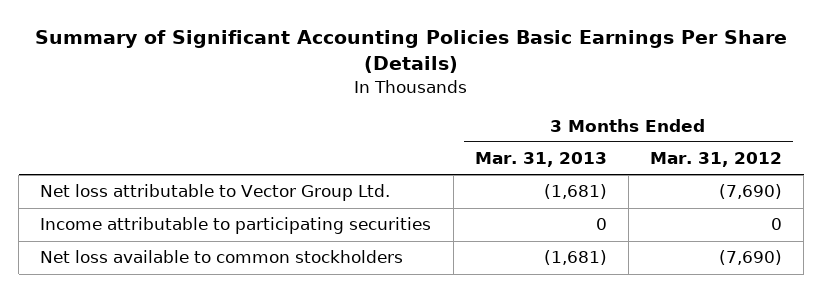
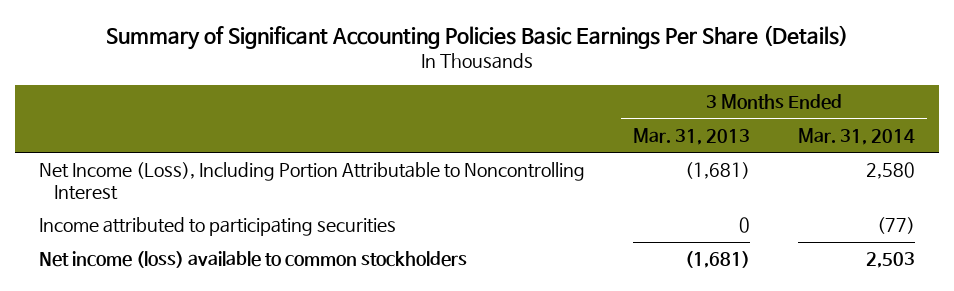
[650,152,783,168] Mar. 31, 2012 -> none
none -> [798,127,916,145] Mar. 31, 2014
[40,184,391,202] Net loss attributable to Vector Group Ltd. -> [38,162,585,200] Net Income (Loss), Including Portion Attributable to Noncontrolling Interest
[40,217,432,235] Income attributable to participating securities -> [38,217,396,237] Income attributed to participating securities
[40,250,404,264] Net loss available to common stockholders -> [38,251,467,269] Net income (loss) available to common stockholders

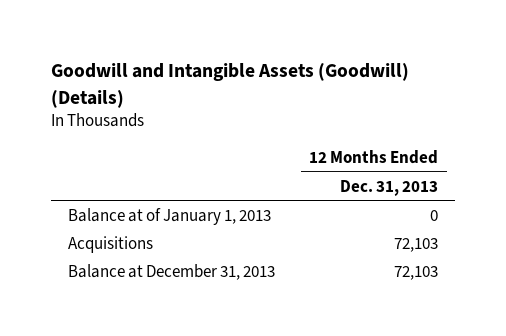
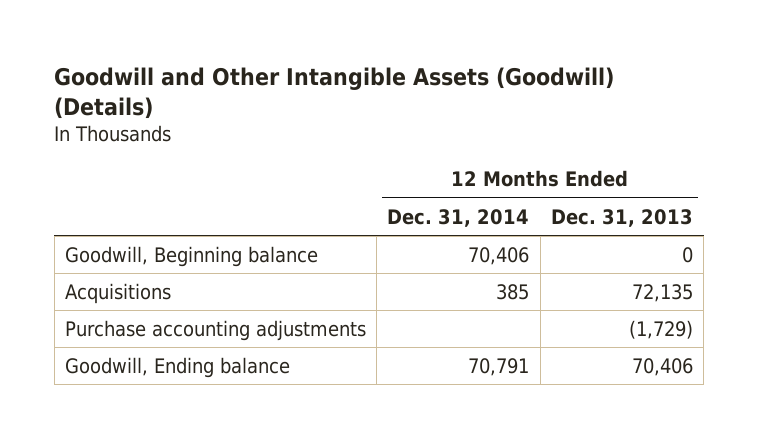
[51,63,410,108] Goodwill and Intangible Assets (Goodwill) (Details) -> [54,66,615,119] Goodwill and Other Intangible Assets (Goodwill) (Details)
none -> [387,208,530,227] Dec. 31, 2014
[68,263,276,280] Balance at December 31, 2013 -> none
[68,207,272,225] Balance at of January 1, 2013 -> [65,245,319,267] Goodwill, Beginning balance
[394,237,439,252] 72,103 -> [631,283,693,302] 72,135
none -> [65,319,367,341] Purchase accounting adjustments
none -> [65,356,291,378] Goodwill, Ending balance

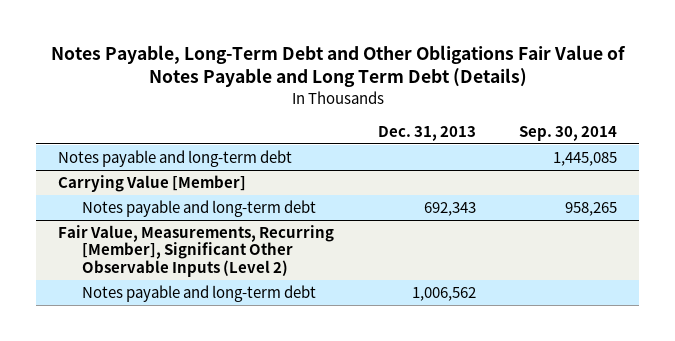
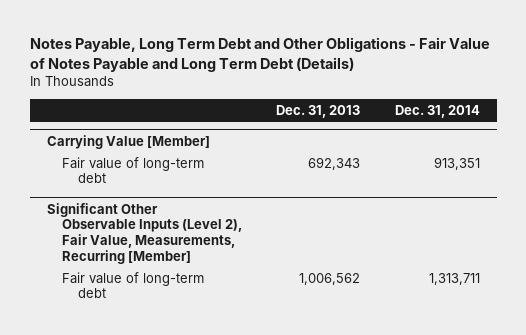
[50,44,626,88] Notes Payable, Long-Term Debt and Other Obligations Fair Value of Notes Payable and Long Term Debt (Details) -> [29,37,490,73] Notes Payable, Long Term Debt and Other Obligations - Fair Value of Notes Payable and Long Term Debt (Details)
[519,125,618,141] Sep. 30, 2014 -> none
none -> [394,104,480,118] Dec. 31, 2014
[58,149,293,167] Notes payable and long-term debt -> none
[82,199,317,217] Notes payable and long-term debt -> [62,156,205,184] Fair value of long-term debt
[58,224,335,277] Fair Value, Measurements, Recurring [Member], Significant Other Observable Inputs (Level 2) -> [46,202,243,265] Significant Other Observable Inputs (Level 2), Fair Value, Measurements, Recurring [Member]
[82,284,317,302] Notes payable and long-term debt -> [62,271,205,299] Fair value of long-term debt

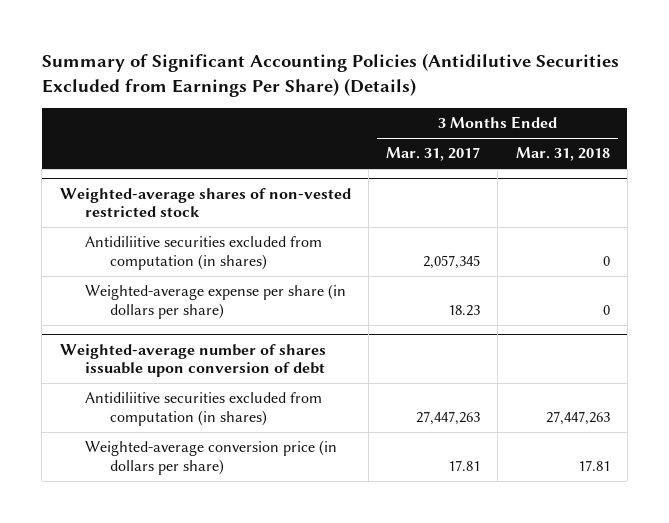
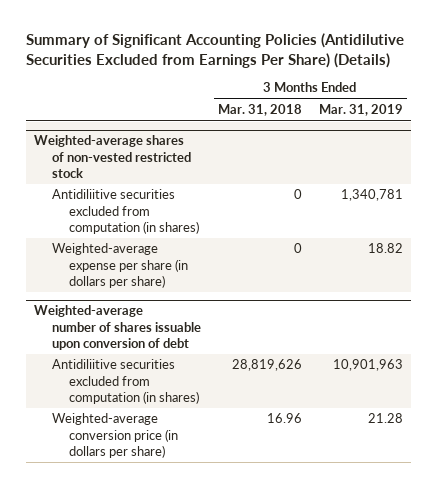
[386,147,481,162] Mar. 31, 2017 -> none
none -> [318,104,403,117] Mar. 31, 2019
[545,410,610,425] 27,447,263 -> [231,359,302,372] 28,819,626
[577,459,610,471] 17.81 -> [266,413,302,424] 16.96

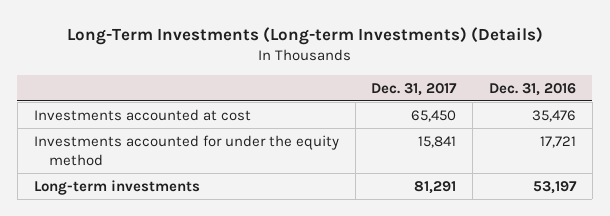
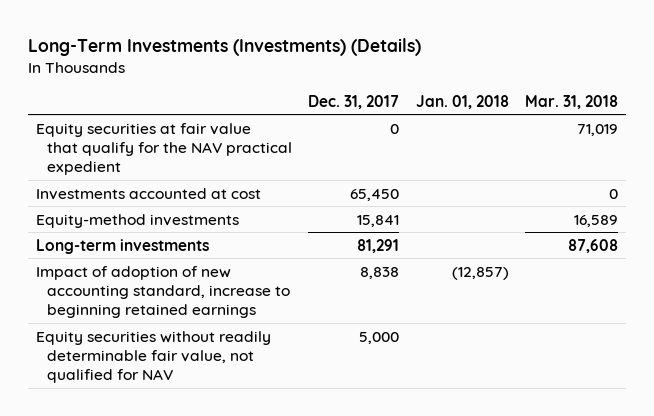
[66,27,543,46] Long-Term Investments (Long-term Investments) (Details) -> [27,37,421,56] Long-Term Investments (Investments) (Details)
[488,82,576,96] Dec. 31, 2016 -> none
none -> [415,94,509,109] Jan. 01, 2018
none -> [524,94,618,109] Mar. 31, 2018
none -> [36,122,292,176] Equity securities at fair value that qualify for the NAV practical expedient
[33,134,339,166] Investments accounted for under the equity method -> [36,213,240,228] Equity-method investments
none -> [36,265,290,319] Impact of adoption of new accounting standard, increase to beginning retained earnings
none -> [36,330,272,384] Equity securities without readily determinable fair value, not qualified for NAV

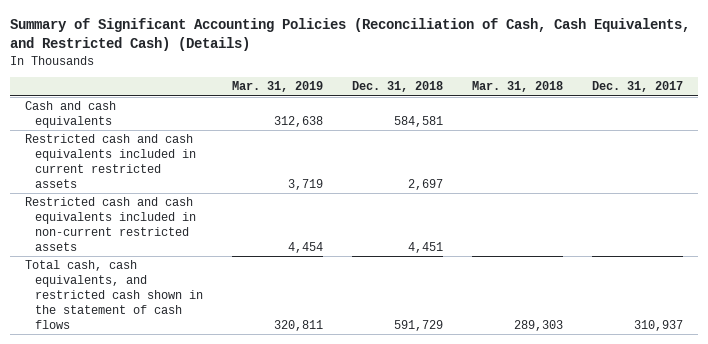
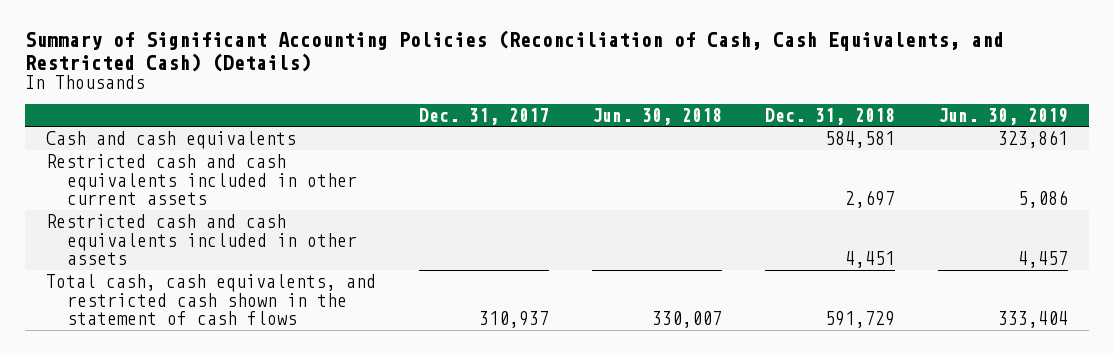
[231,81,323,93] Mar. 31, 2019 -> none
[472,81,564,93] Mar. 31, 2018 -> none
none -> [592,107,723,125] Jun. 30, 2018
none -> [938,107,1069,125] Jun. 30, 2019
[24,134,196,188] Restricted cash and cash equivalents included in current restricted assets -> [46,154,357,206] Restricted cash and cash equivalents included in other current assets
[24,197,196,251] Restricted cash and cash equivalents included in non-current restricted assets -> [46,214,357,266] Restricted cash and cash equivalents included in other assets

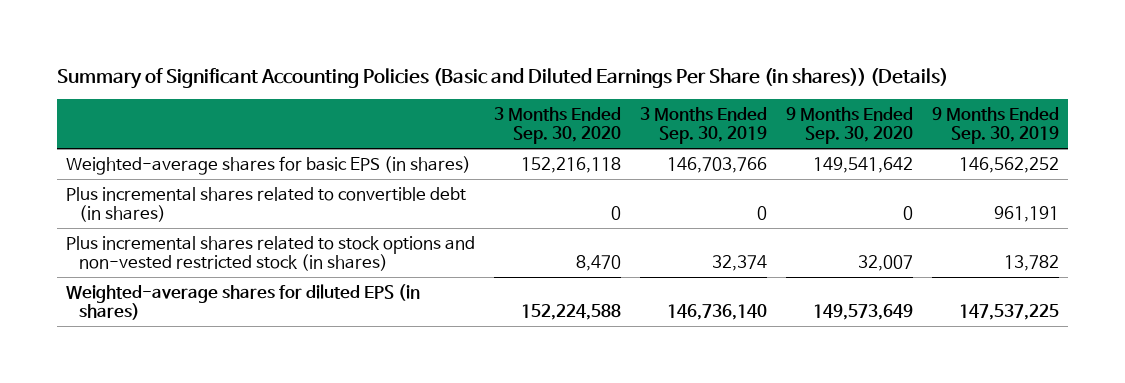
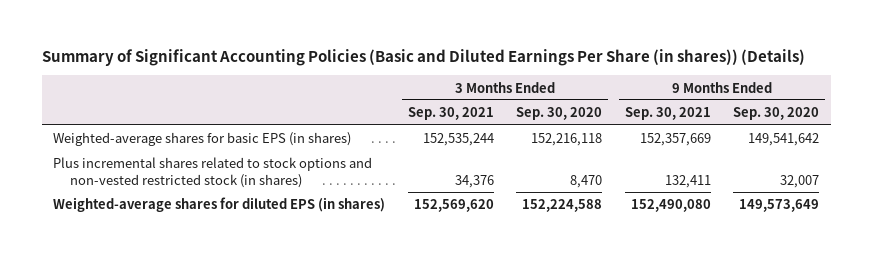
[640,106,768,145] 3 Months Ended Sep. 30, 2019 -> none
[931,106,1059,145] 9 Months Ended Sep. 30, 2019 -> none
none -> [407,107,494,121] Sep. 30, 2021
none -> [624,107,711,121] Sep. 30, 2021
[66,186,467,223] Plus incremental shares related to convertible debt (in shares) -> none

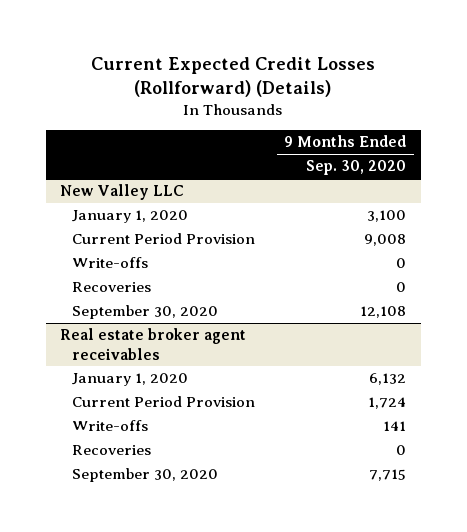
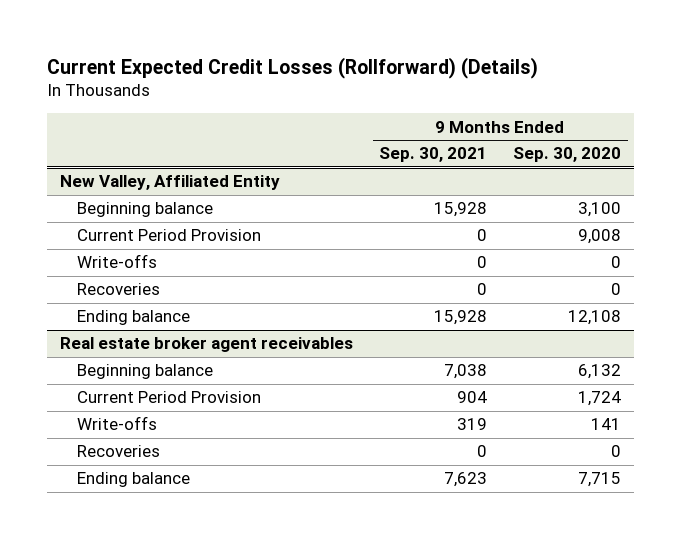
none -> [379,147,488,163] Sep. 30, 2021
[60,184,185,201] New Valley LLC -> none
none -> [60,175,281,191] New Valley, Affiliated Entity
[71,210,188,224] January 1, 2020 -> [76,202,213,218] Beginning balance
[71,305,218,320] September 30, 2020 -> [76,310,190,326] Ending balance
[71,373,188,387] January 1, 2020 -> [76,364,213,380] Beginning balance
[71,468,218,483] September 30, 2020 -> [76,472,190,488] Ending balance

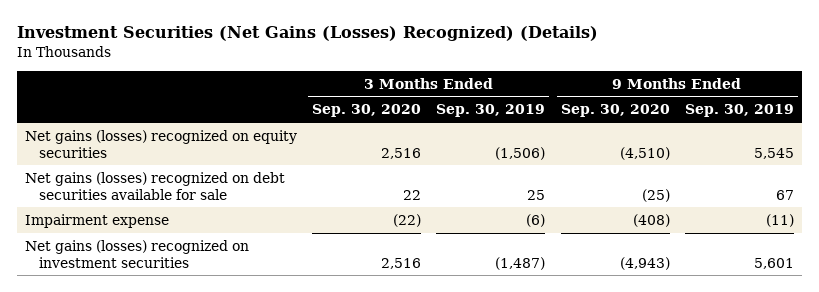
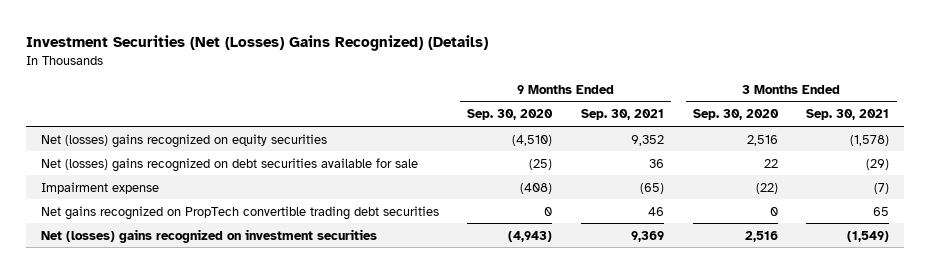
[16,26,598,42] Investment Securities (Net Gains (Losses) Recognized) (Details) -> [26,34,489,51] Investment Securities (Net (Losses) Gains Recognized) (Details)
[436,104,546,118] Sep. 30, 2019 -> none
[685,104,795,118] Sep. 30, 2019 -> none
none -> [581,109,665,121] Sep. 30, 2021
none -> [806,109,890,121] Sep. 30, 2021
[24,129,297,158] Net gains (losses) recognized on equity securities -> [40,133,327,148] Net (losses) gains recognized on equity securities
[24,171,285,200] Net gains (losses) recognized on debt securities available for sale -> [40,157,418,172] Net (losses) gains recognized on debt securities available for sale
none -> [40,205,439,220] Net gains recognized on PropTech convertible trading debt securities
[24,239,249,268] Net gains (losses) recognized on investment securities -> [40,228,377,243] Net (losses) gains recognized on investment securities

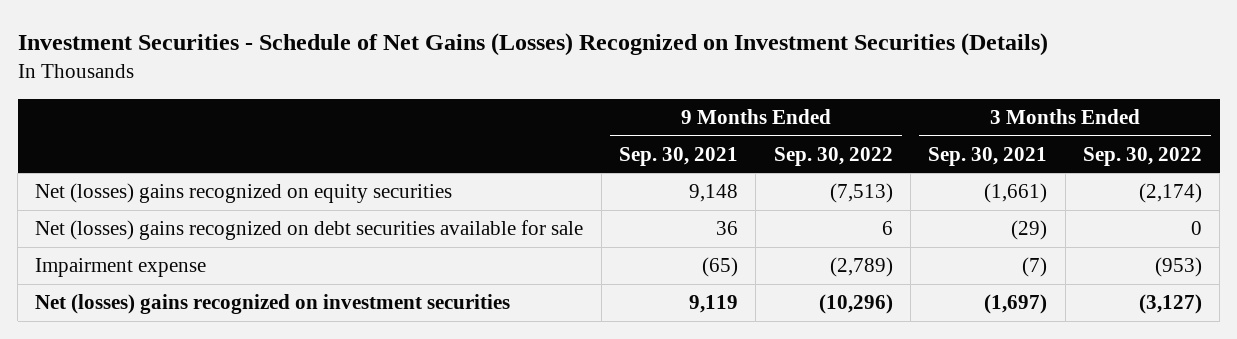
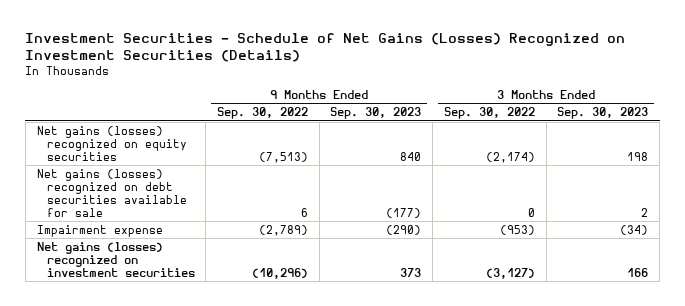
[619,146,739,166] Sep. 30, 2021 -> none
[928,146,1048,166] Sep. 30, 2021 -> none
none -> [330,107,422,120] Sep. 30, 2023
none -> [557,107,649,120] Sep. 30, 2023
[35,183,453,204] Net (losses) gains recognized on equity securities -> [36,125,187,161] Net gains (losses) recognized on equity securities
[35,220,584,241] Net (losses) gains recognized on debt securities available for sale -> [36,168,187,217] Net gains (losses) recognized on debt securities available for sale
[35,294,511,315] Net (losses) gains recognized on investment securities -> [36,241,195,277] Net gains (losses) recognized on investment securities

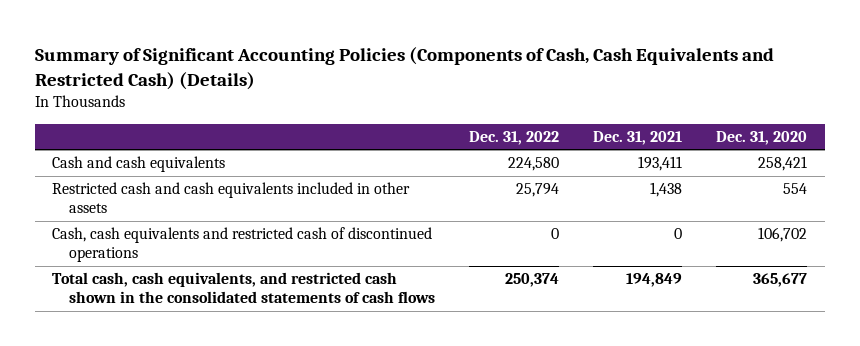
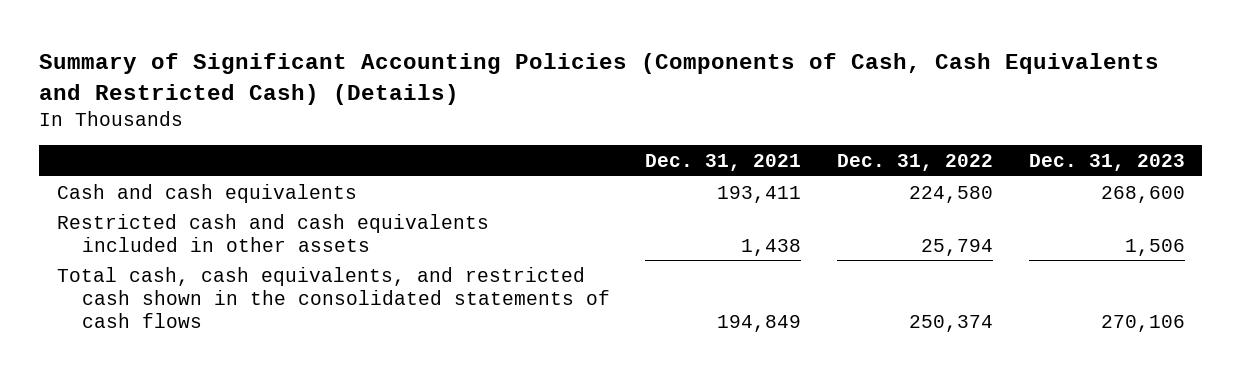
[716,131,808,146] Dec. 31, 2020 -> none
none -> [1028,153,1185,171] Dec. 31, 2023
[52,227,433,263] Cash, cash equivalents and restricted cash of discontinued operations -> none

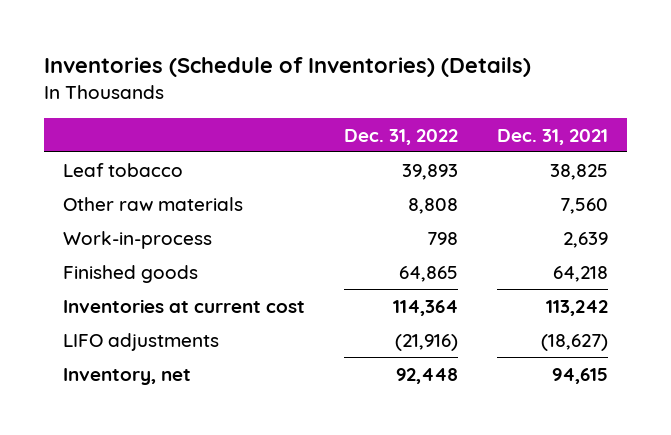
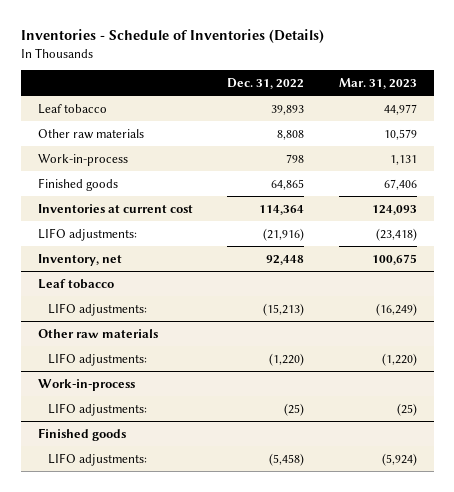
[43,57,531,78] Inventories (Schedule of Inventories) (Details) -> [20,29,324,44] Inventories - Schedule of Inventories (Details)
[496,128,608,145] Dec. 31, 2021 -> none
none -> [338,77,417,89] Mar. 31, 2023
[63,332,220,351] LIFO adjustments -> [37,227,137,241] LIFO adjustments:
none -> [37,278,114,289] Leaf tobacco
none -> [48,302,148,316] LIFO adjustments:
none -> [37,328,158,338] Other raw materials
none -> [48,352,148,366] LIFO adjustments:
none -> [37,378,135,391] Work-in-process
none -> [48,402,148,416] LIFO adjustments:
none -> [37,427,126,441] Finished goods
none -> [48,452,148,466] LIFO adjustments:

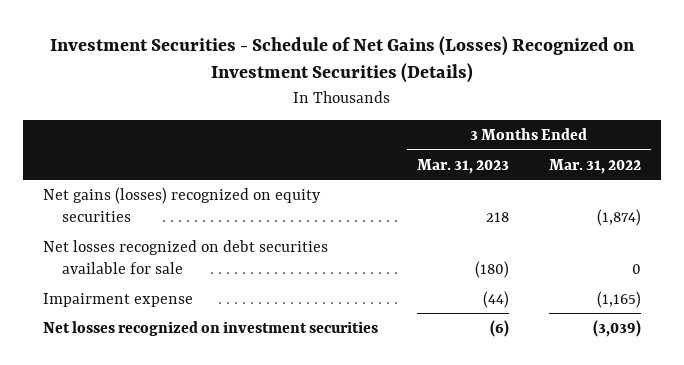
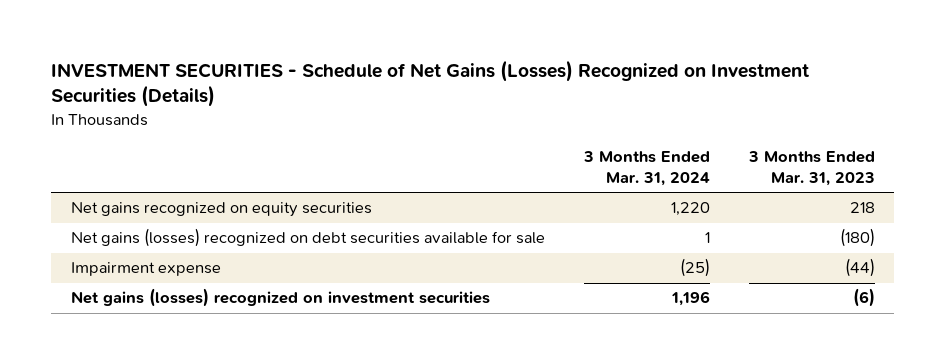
[49,35,635,84] Investment Securities - Schedule of Net Gains (Losses) Recognized on Investment Securities (Details) -> [50,59,809,108] INVESTMENT SECURITIES - Schedule of Net Gains (Losses) Recognized on Investment Securities (Details)
[548,158,641,174] Mar. 31, 2022 -> none
none -> [582,150,710,187] 3 Months Ended Mar. 31, 2024
[42,186,321,223] Net gains (losses) recognized on equity securities -> [70,202,372,218] Net gains recognized on equity securities
[42,239,328,275] Net losses recognized on debt securities available for sale -> [70,228,545,248] Net gains (losses) recognized on debt securities available for sale
[42,320,378,336] Net losses recognized on investment securities -> [70,288,490,308] Net gains (losses) recognized on investment securities

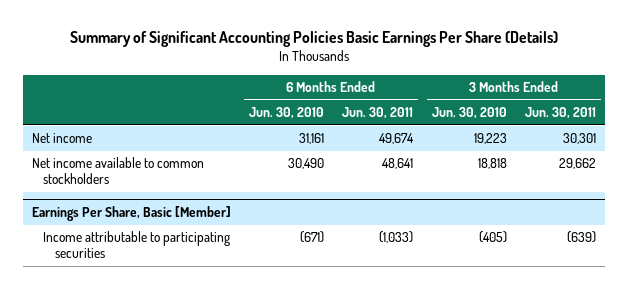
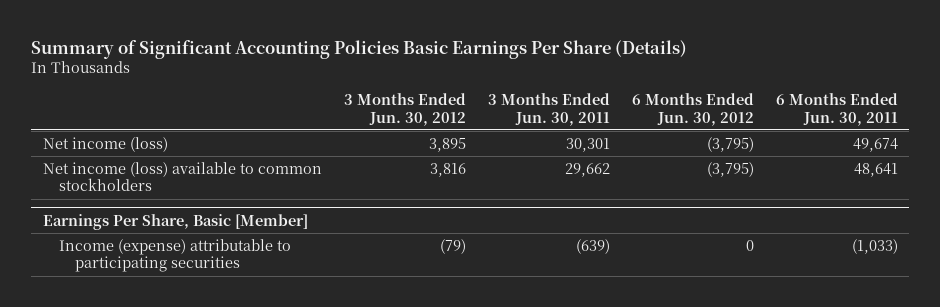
[249,107,325,120] Jun. 30, 2010 -> none
[431,107,507,120] Jun. 30, 2010 -> none
none -> [343,92,466,126] 3 Months Ended Jun. 30, 2012
none -> [631,92,754,126] 6 Months Ended Jun. 30, 2012
[31,133,92,144] Net income -> [42,136,168,152] Net income (loss)
[31,157,204,185] Net income available to common stockholders -> [42,161,322,192] Net income (loss) available to common stockholders
[43,231,231,259] Income attributable to participating securities -> [58,238,291,273] Income (expense) attributable to participating securities

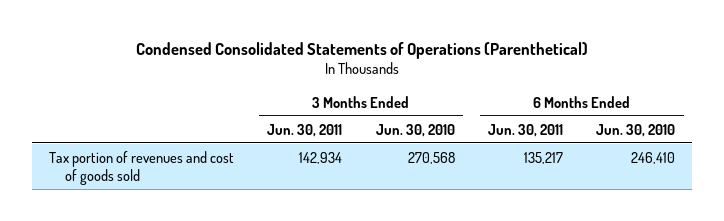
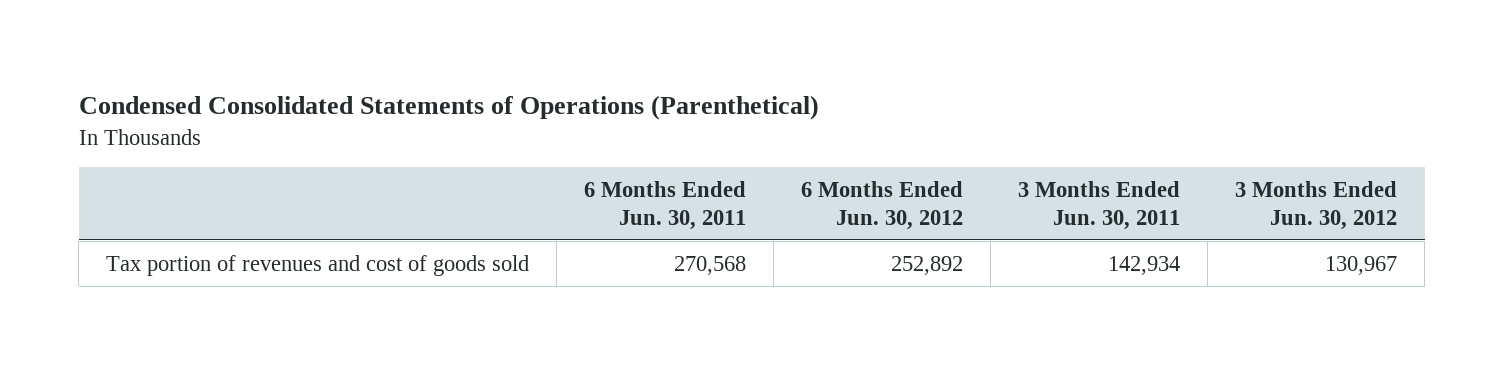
[375,123,455,137] Jun. 30, 2010 -> none
[596,123,676,137] Jun. 30, 2010 -> none
none -> [801,181,964,230] 6 Months Ended Jun. 30, 2012
none -> [1235,181,1398,230] 3 Months Ended Jun. 30, 2012
[523,151,563,164] 135,217 -> [674,255,747,275] 270,568

